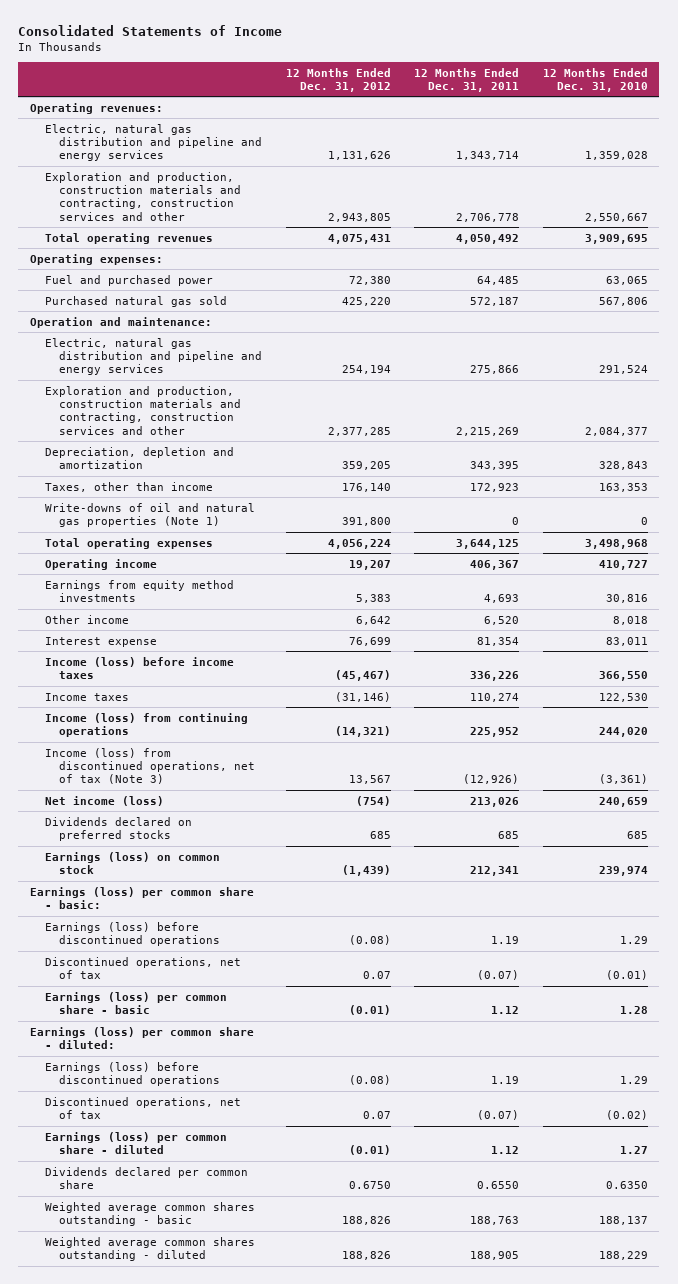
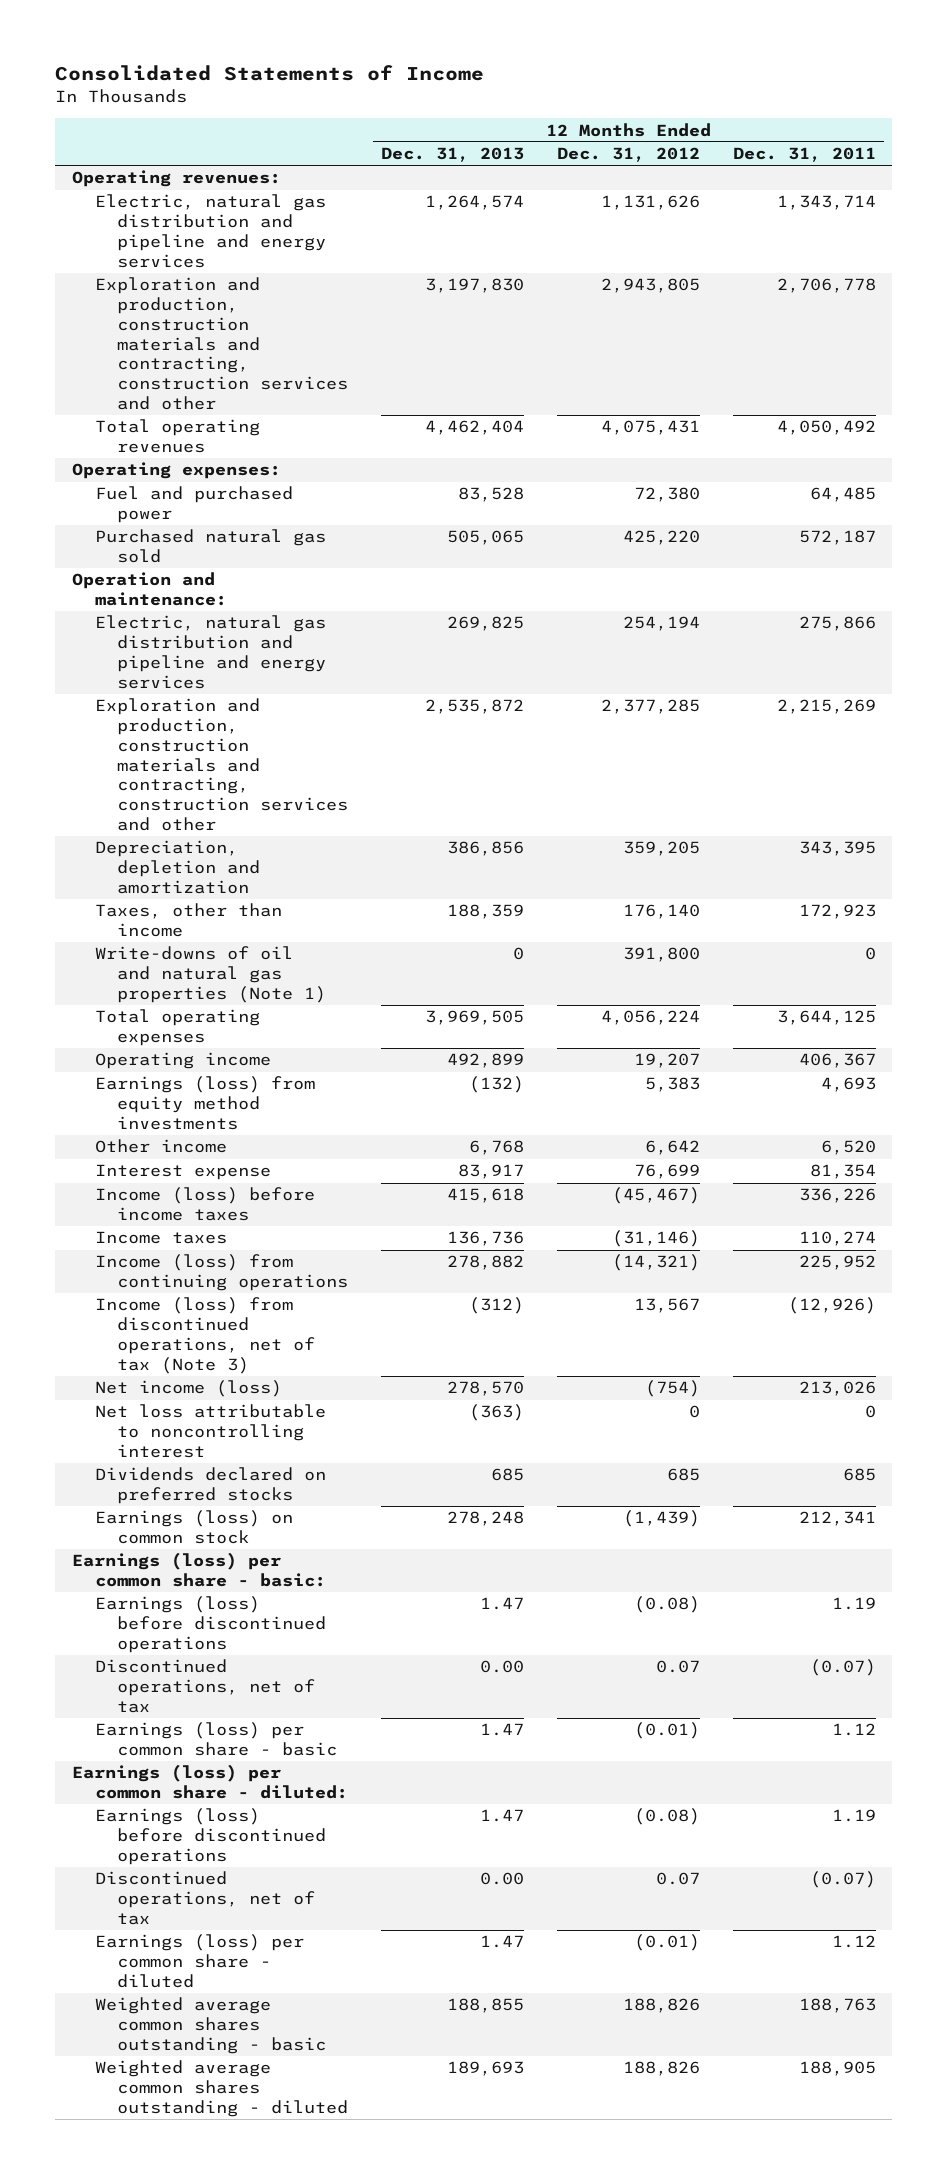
[542,67,648,92] 12 Months Ended Dec. 31, 2010 -> none
none -> [381,147,525,163] Dec. 31, 2013
[44,579,234,603] Earnings from equity method investments -> [94,1076,315,1130] Earnings (loss) from equity method investments
none -> [94,1404,326,1458] Net loss attributable to noncontrolling interest
[44,1166,248,1190] Dividends declared per common share -> none

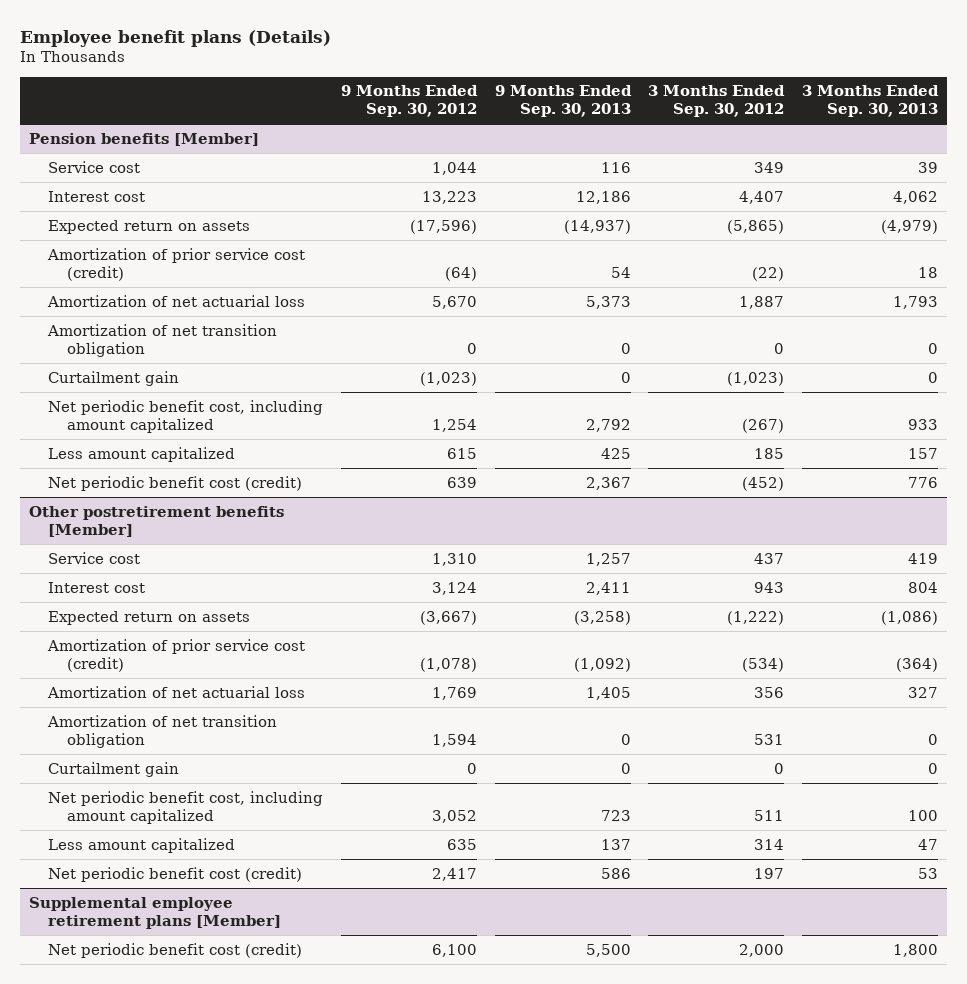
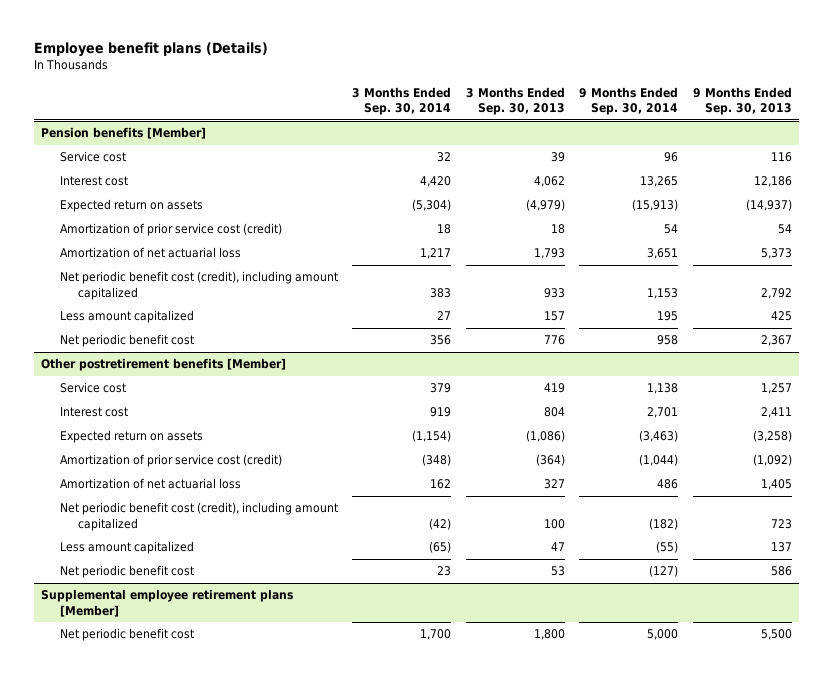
[340,85,478,118] 9 Months Ended Sep. 30, 2012 -> none
[648,85,786,118] 3 Months Ended Sep. 30, 2012 -> none
none -> [352,86,452,116] 3 Months Ended Sep. 30, 2014
none -> [579,86,679,116] 9 Months Ended Sep. 30, 2014
[46,323,277,357] Amortization of net transition obligation -> none
[47,370,179,386] Curtailment gain -> none
[47,399,323,433] Net periodic benefit cost, including amount capitalized -> [59,271,338,300] Net periodic benefit cost (credit), including amount capitalized
[47,475,302,491] Net periodic benefit cost (credit) -> [59,334,194,348] Net periodic benefit cost
[46,714,277,748] Amortization of net transition obligation -> none
[47,761,179,777] Curtailment gain -> none
[47,790,323,824] Net periodic benefit cost, including amount capitalized -> [59,502,338,531] Net periodic benefit cost (credit), including amount capitalized
[47,866,302,882] Net periodic benefit cost (credit) -> [59,565,194,579] Net periodic benefit cost
[47,942,302,958] Net periodic benefit cost (credit) -> [59,628,194,642] Net periodic benefit cost

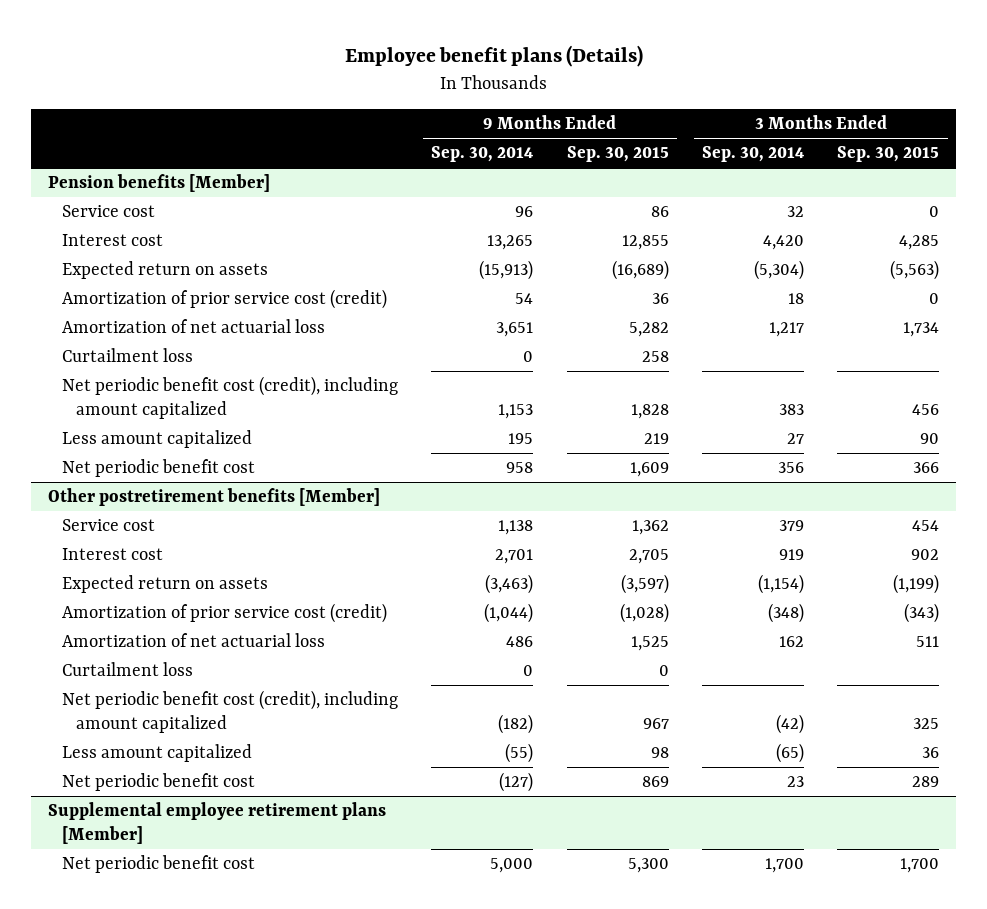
[465,86,565,116] 3 Months Ended Sep. 30, 2013 -> none
[692,86,792,116] 9 Months Ended Sep. 30, 2013 -> none
none -> [566,146,669,163] Sep. 30, 2015
none -> [837,146,940,163] Sep. 30, 2015
none -> [61,348,193,363] Curtailment loss
none -> [61,662,193,677] Curtailment loss

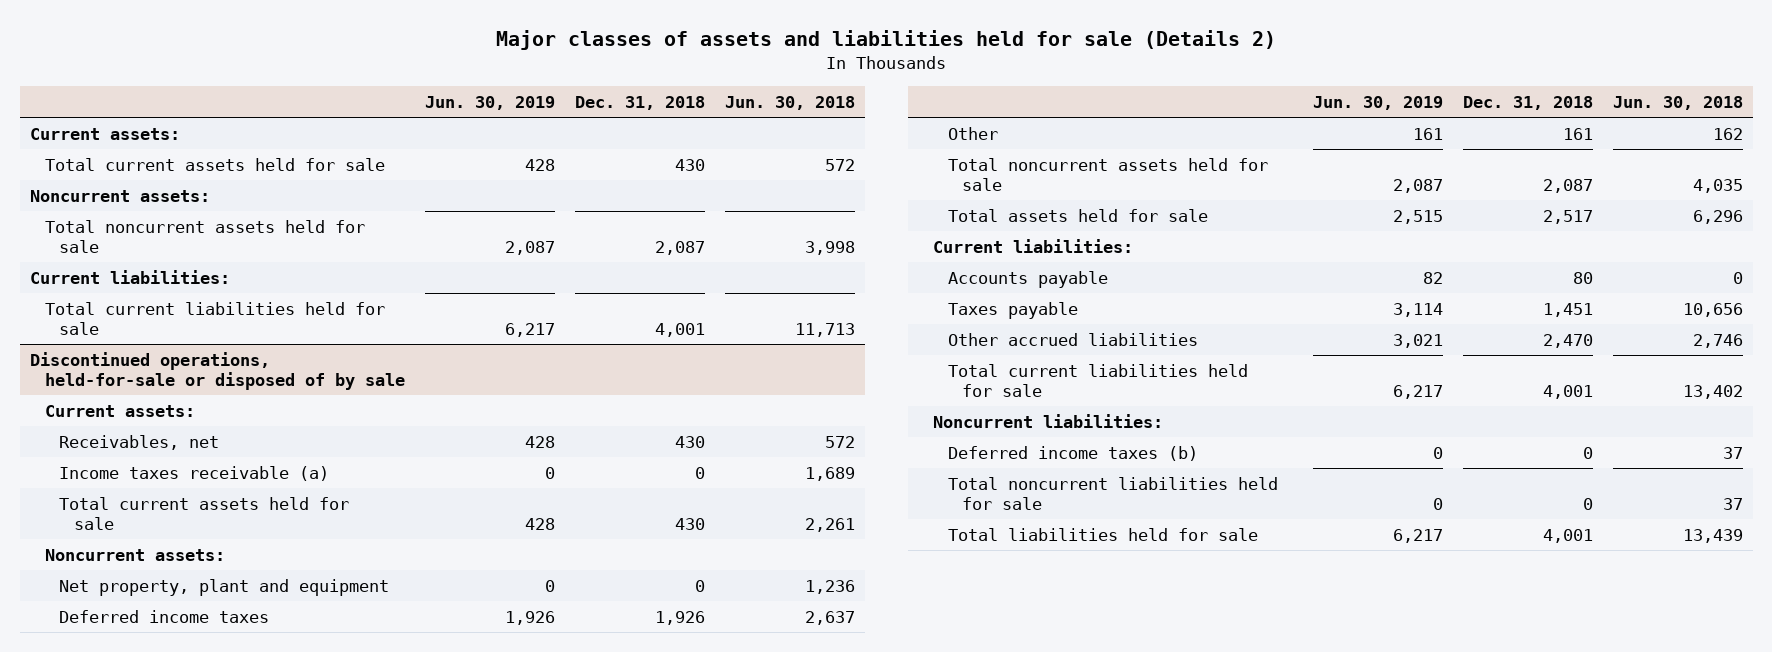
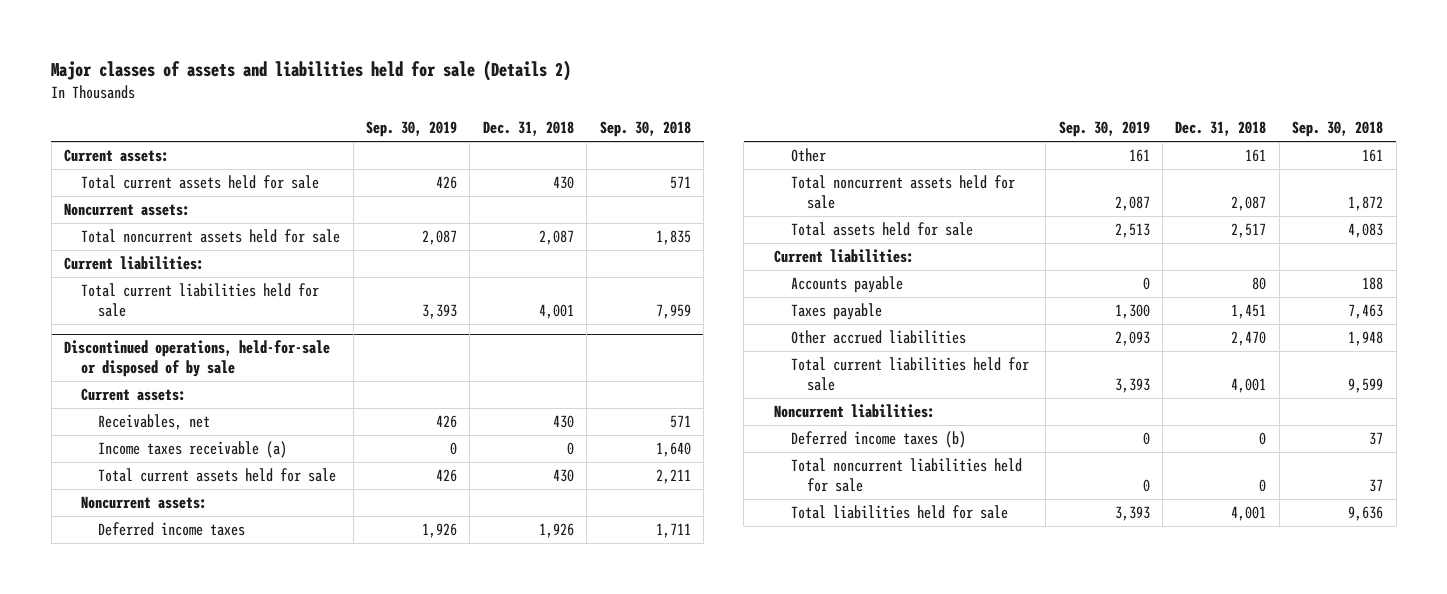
[424,96,555,111] Jun. 30, 2019 -> none
[724,96,855,111] Jun. 30, 2018 -> none
none -> [365,121,457,138] Sep. 30, 2019
none -> [599,121,691,138] Sep. 30, 2018
[59,578,390,596] Net property, plant and equipment -> none

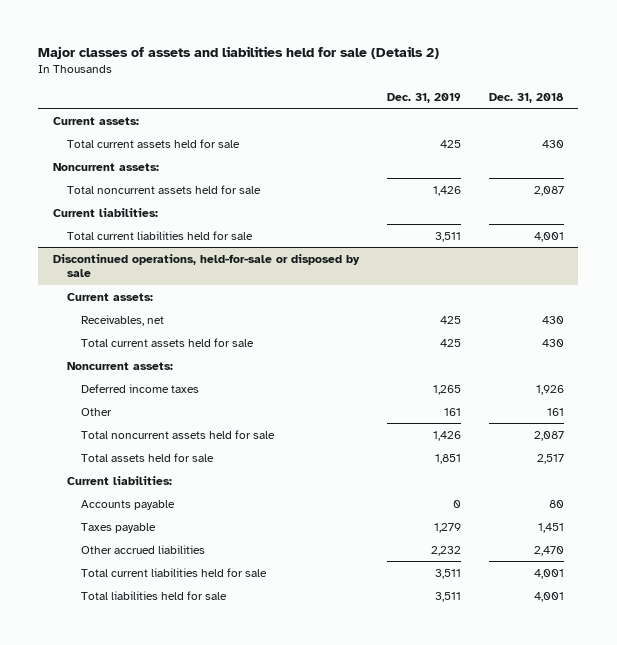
[365,121,457,138] Sep. 30, 2019 -> none
[599,121,691,138] Sep. 30, 2018 -> none
none -> [386,92,461,103] Dec. 31, 2019
[64,340,331,378] Discontinued operations, held-for-sale or disposed of by sale -> [52,253,360,278] Discontinued operations, held-for-sale or disposed by sale
[97,441,287,459] Income taxes receivable (a) -> none
[773,404,935,419] Noncurrent liabilities: -> none
[790,431,966,449] Deferred income taxes (b) -> none
[790,458,1022,493] Total noncurrent liabilities held for sale -> none

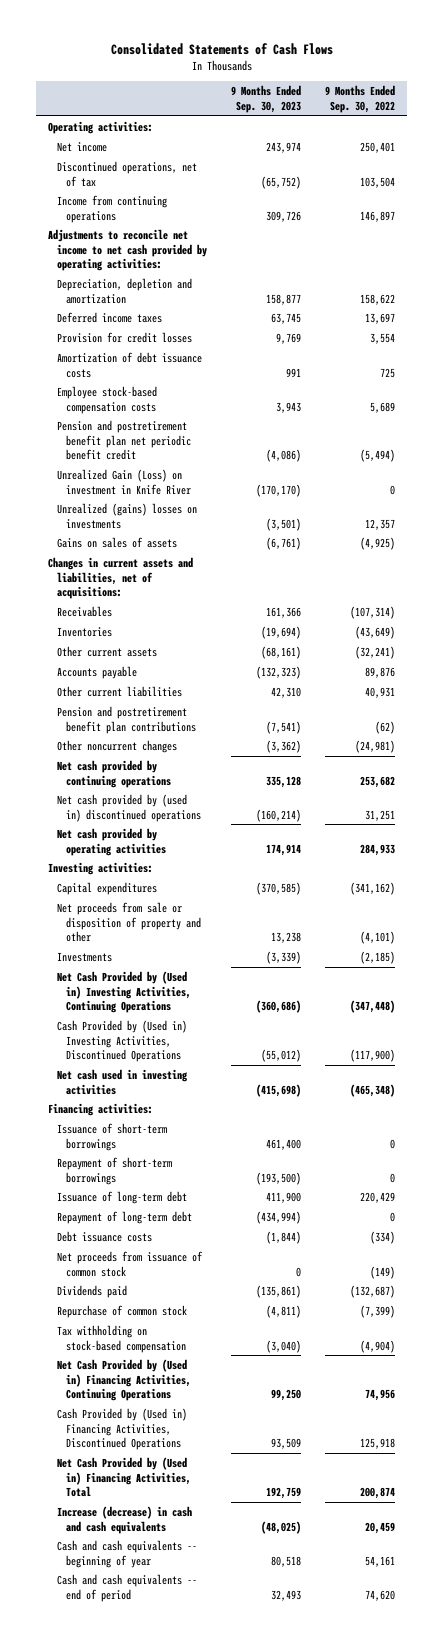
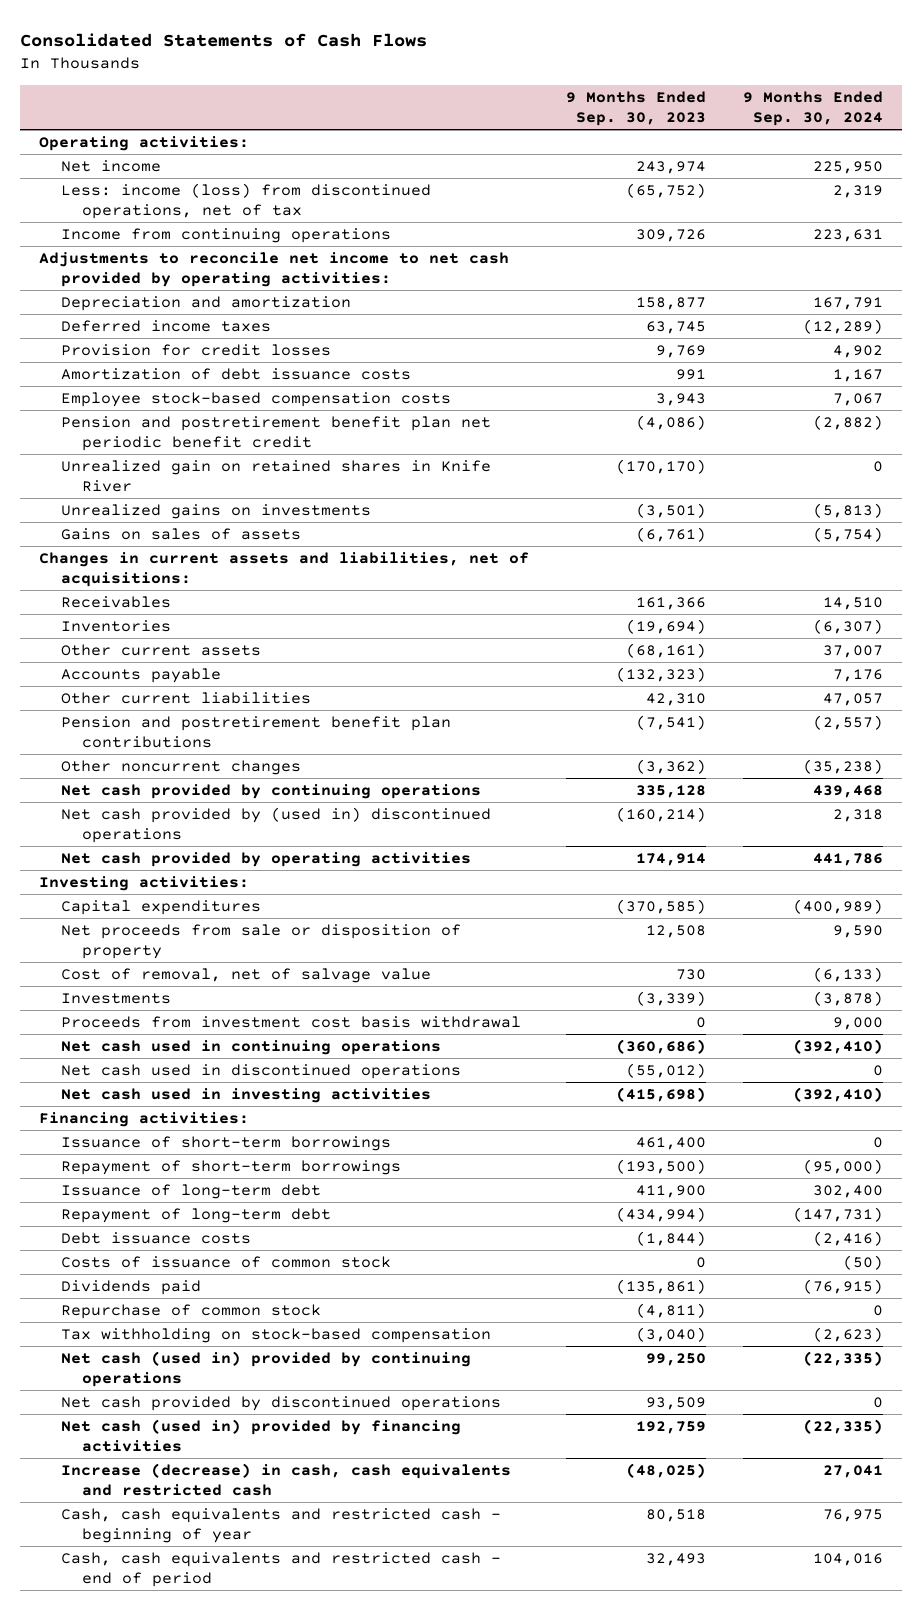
[325,85,396,113] 9 Months Ended Sep. 30, 2022 -> none
none -> [743,91,884,127] 9 Months Ended Sep. 30, 2024
[57,160,198,187] Discontinued operations, net of tax -> [60,183,431,219] Less: income (loss) from discontinued operations, net of tax
[57,277,193,304] Depreciation, depletion and amortization -> [60,296,351,312] Depreciation and amortization
[57,468,192,495] Unrealized Gain (Loss) on investment in Knife River -> [60,460,491,492] Unrealized gain on retained shares in Knife River
[57,502,198,529] Unrealized (gains) losses on investments -> [60,504,371,520] Unrealized gains on investments
[57,901,202,943] Net proceeds from sale or disposition of property and other -> [60,924,461,959] Net proceeds from sale or disposition of property
[271,932,302,944] 13,238 -> [645,925,706,939] 12,508
none -> [60,968,431,984] Cost of removal, net of salvage value
none -> [60,1016,521,1029] Proceeds from investment cost basis withdrawal
[57,970,192,1014] Net Cash Provided by (Used in) Investing Activities, Continuing Operations -> [60,1040,441,1056] Net cash used in continuing operations
[57,1019,188,1063] Cash Provided by (Used in) Investing Activities, Discontinued Operations -> [60,1064,461,1080] Net cash used in discontinued operations
[57,1250,204,1277] Net proceeds from issuance of common stock -> [60,1256,391,1269] Costs of issuance of common stock
[57,1358,192,1402] Net Cash Provided by (Used in) Financing Activities, Continuing Operations -> [60,1351,471,1387] Net cash (used in) provided by continuing operations
[57,1407,188,1451] Cash Provided by (Used in) Financing Activities, Discontinued Operations -> [60,1396,501,1412] Net cash provided by discontinued operations
[57,1456,192,1498] Net Cash Provided by (Used in) Financing Activities, Total -> [60,1419,461,1452] Net cash (used in) provided by financing activities
[57,1505,193,1534] Increase (decrease) in cash and cash equivalents -> [60,1463,511,1496] Increase (decrease) in cash, cash equivalents and restricted cash
[57,1539,198,1568] Cash and cash equivalents -- beginning of year -> [60,1508,501,1543] Cash, cash equivalents and restricted cash - beginning of year
[57,1573,198,1602] Cash and cash equivalents -- end of period -> [60,1552,501,1587] Cash, cash equivalents and restricted cash - end of period

